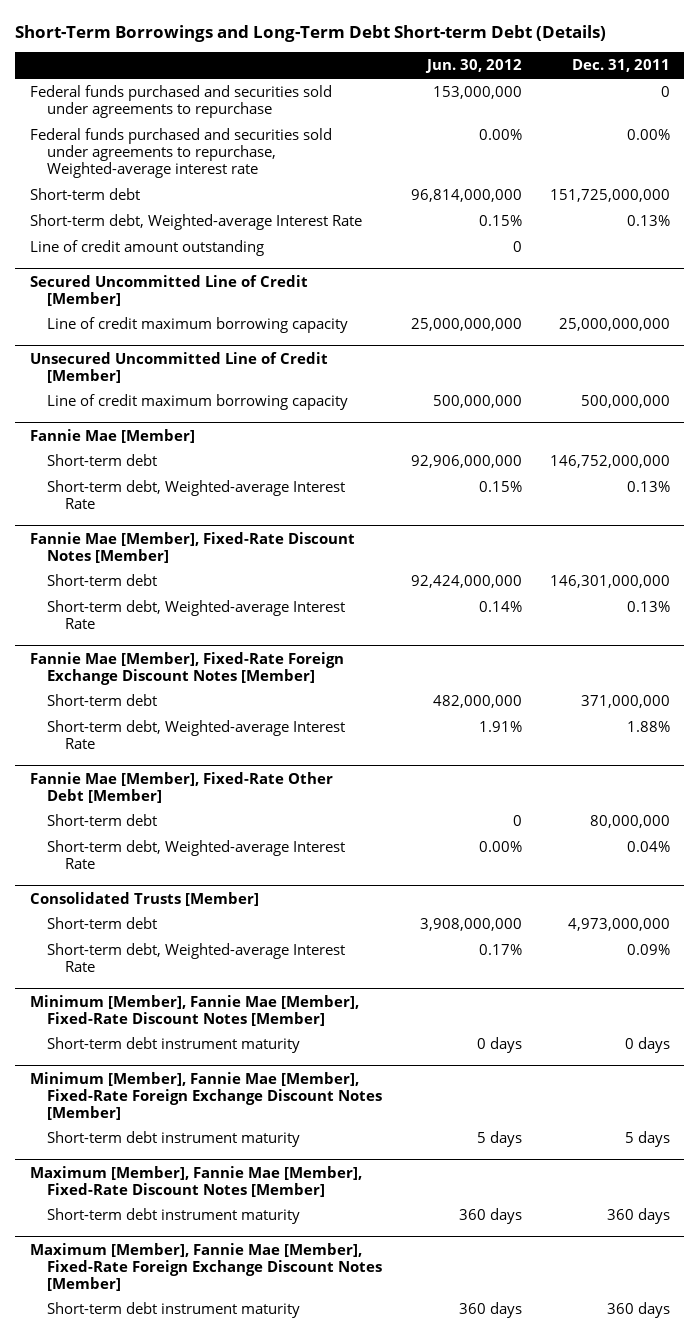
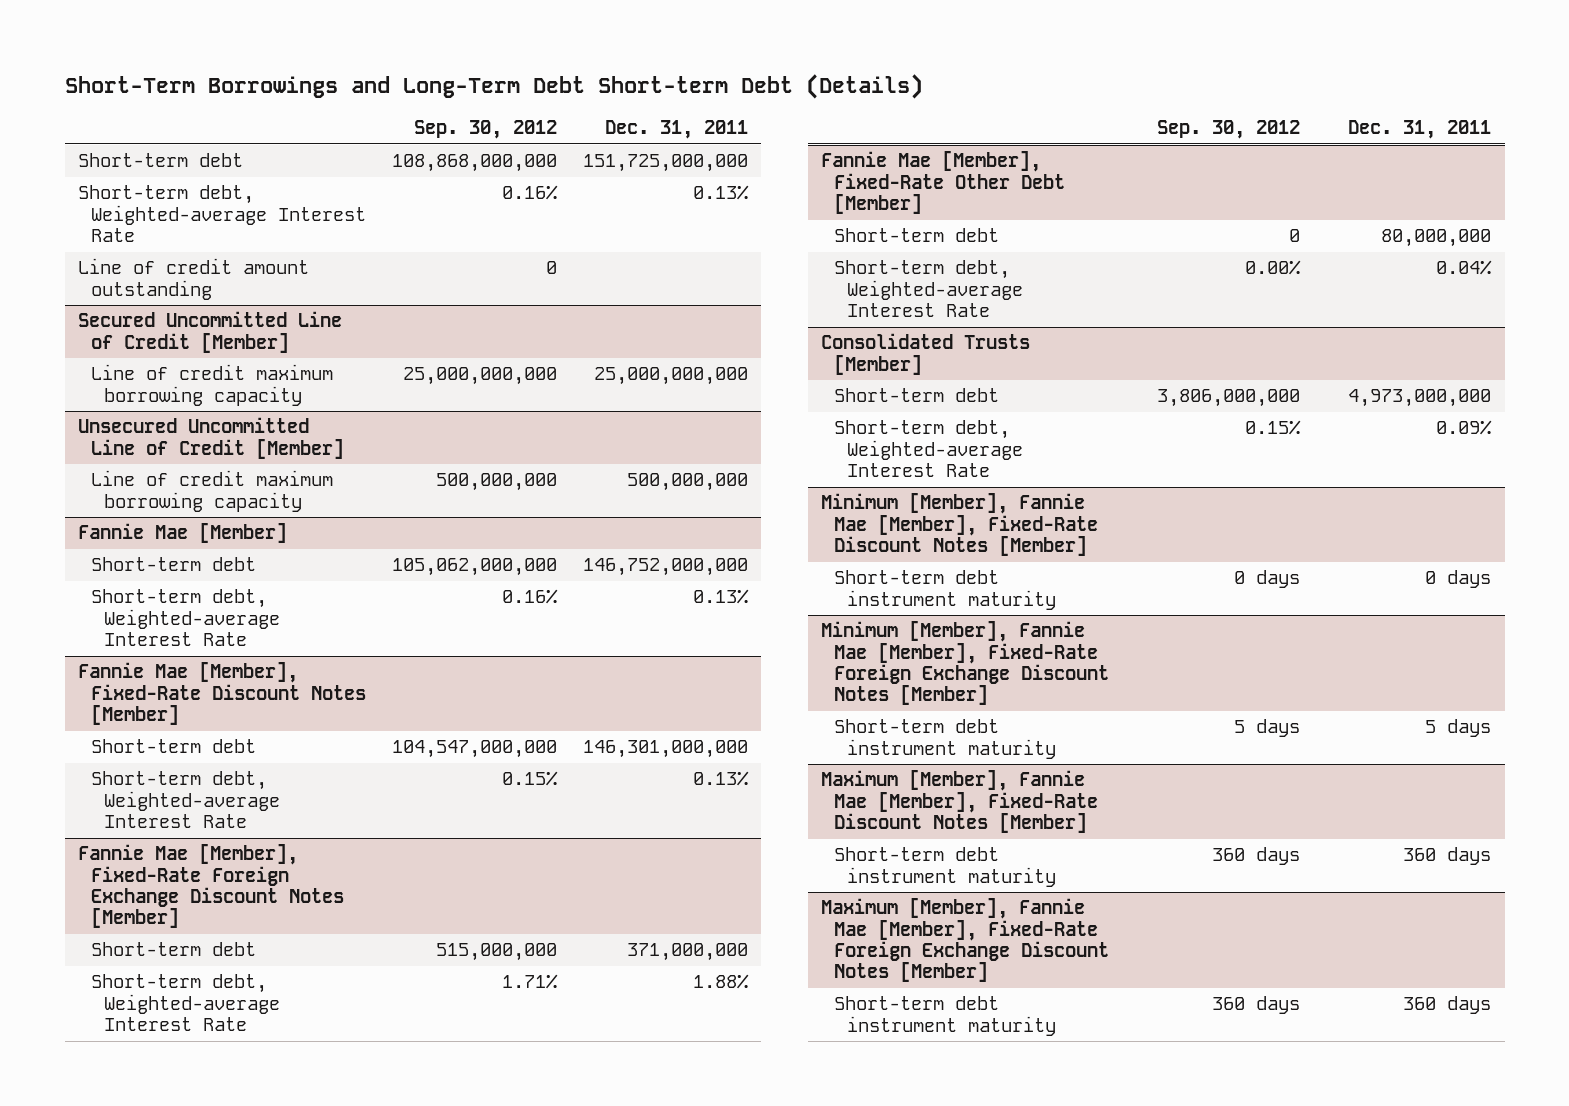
[424,59,522,74] Jun. 30, 2012 -> none
none -> [414,120,558,140] Sep. 30, 2012
[29,85,332,119] Federal funds purchased and securities sold under agreements to repurchase -> none
[29,128,332,179] Federal funds purchased and securities sold under agreements to repurchase, Weighted-average interest rate -> none

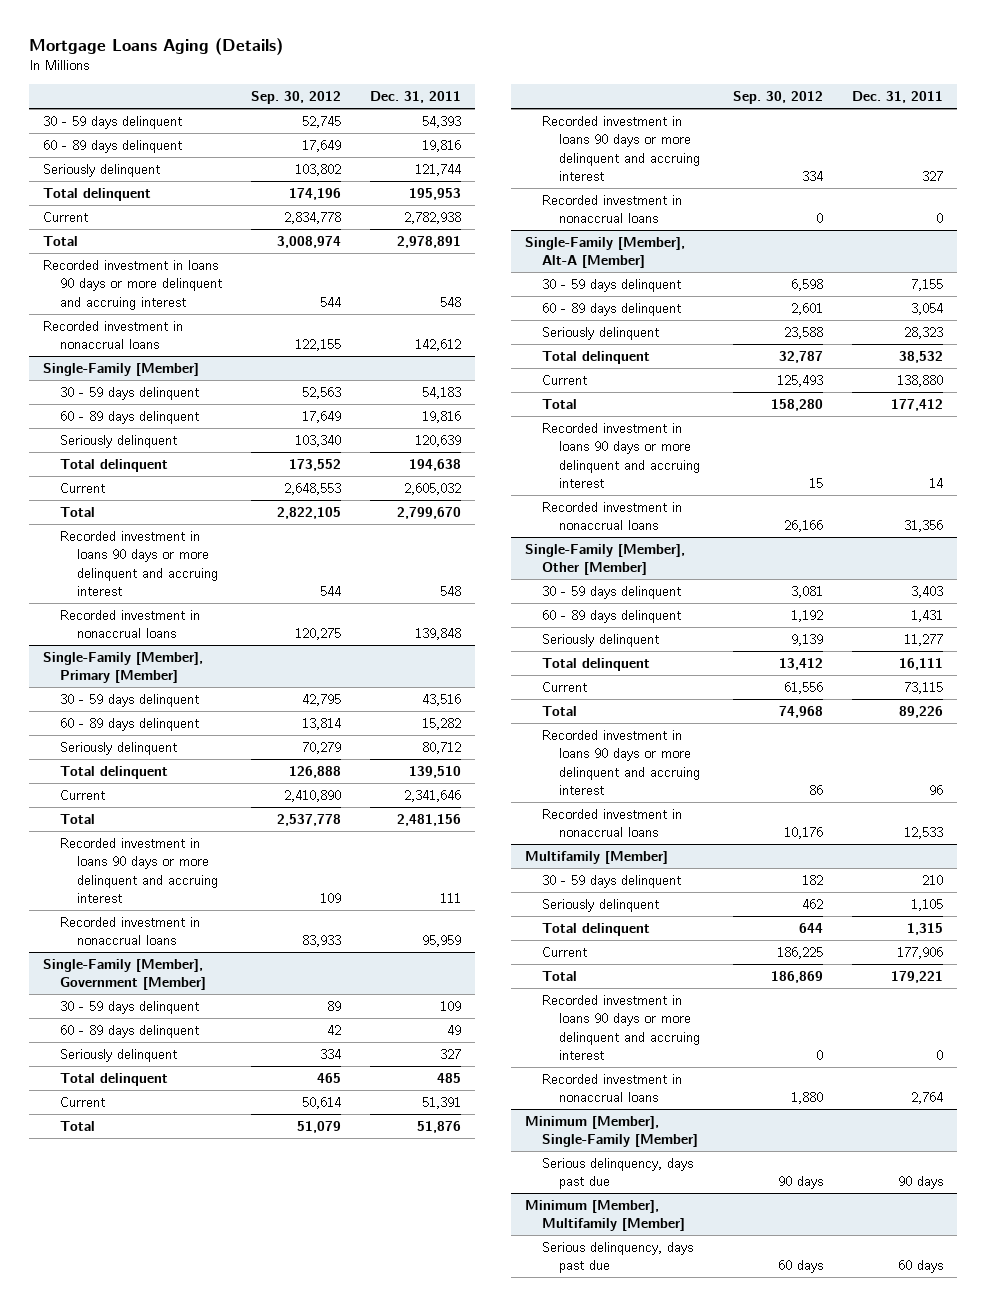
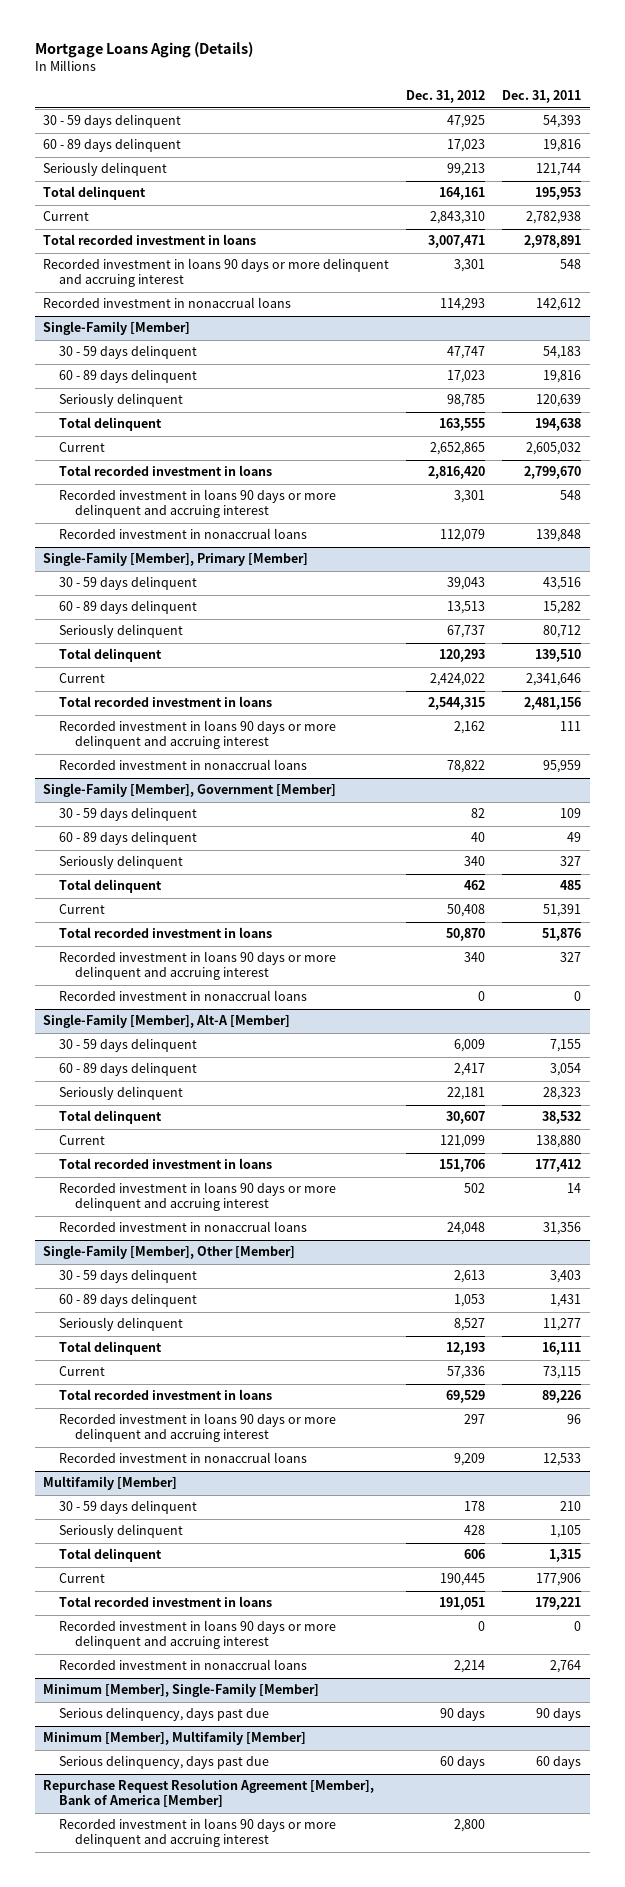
[251,91,342,105] Sep. 30, 2012 -> none
none -> [406,90,486,104] Dec. 31, 2012
[43,235,79,246] Total -> [43,234,257,246] Total recorded investment in loans
[60,506,96,517] Total -> [59,465,273,477] Total recorded investment in loans
[60,813,96,824] Total -> [59,696,273,708] Total recorded investment in loans
[60,1120,96,1131] Total -> [59,927,273,939] Total recorded investment in loans
[542,398,578,409] Total -> [59,1158,273,1170] Total recorded investment in loans
[542,705,578,716] Total -> [59,1389,273,1401] Total recorded investment in loans
[542,970,578,981] Total -> [59,1596,273,1608] Total recorded investment in loans
none -> [43,1779,375,1808] Repurchase Request Resolution Agreement [Member], Bank of America [Member]
none -> [59,1818,337,1848] Recorded investment in loans 90 days or more delinquent and accruing interest

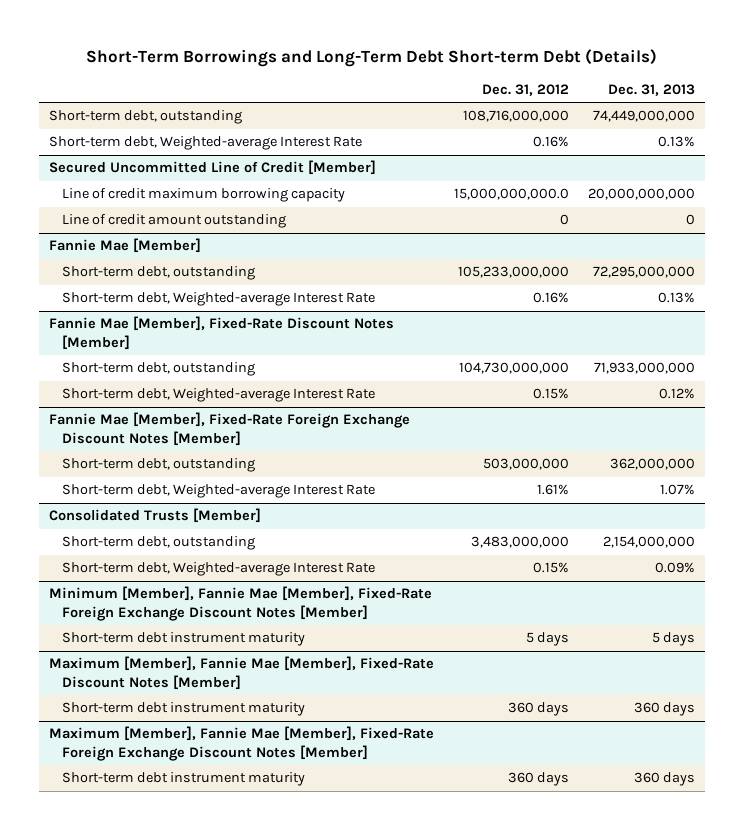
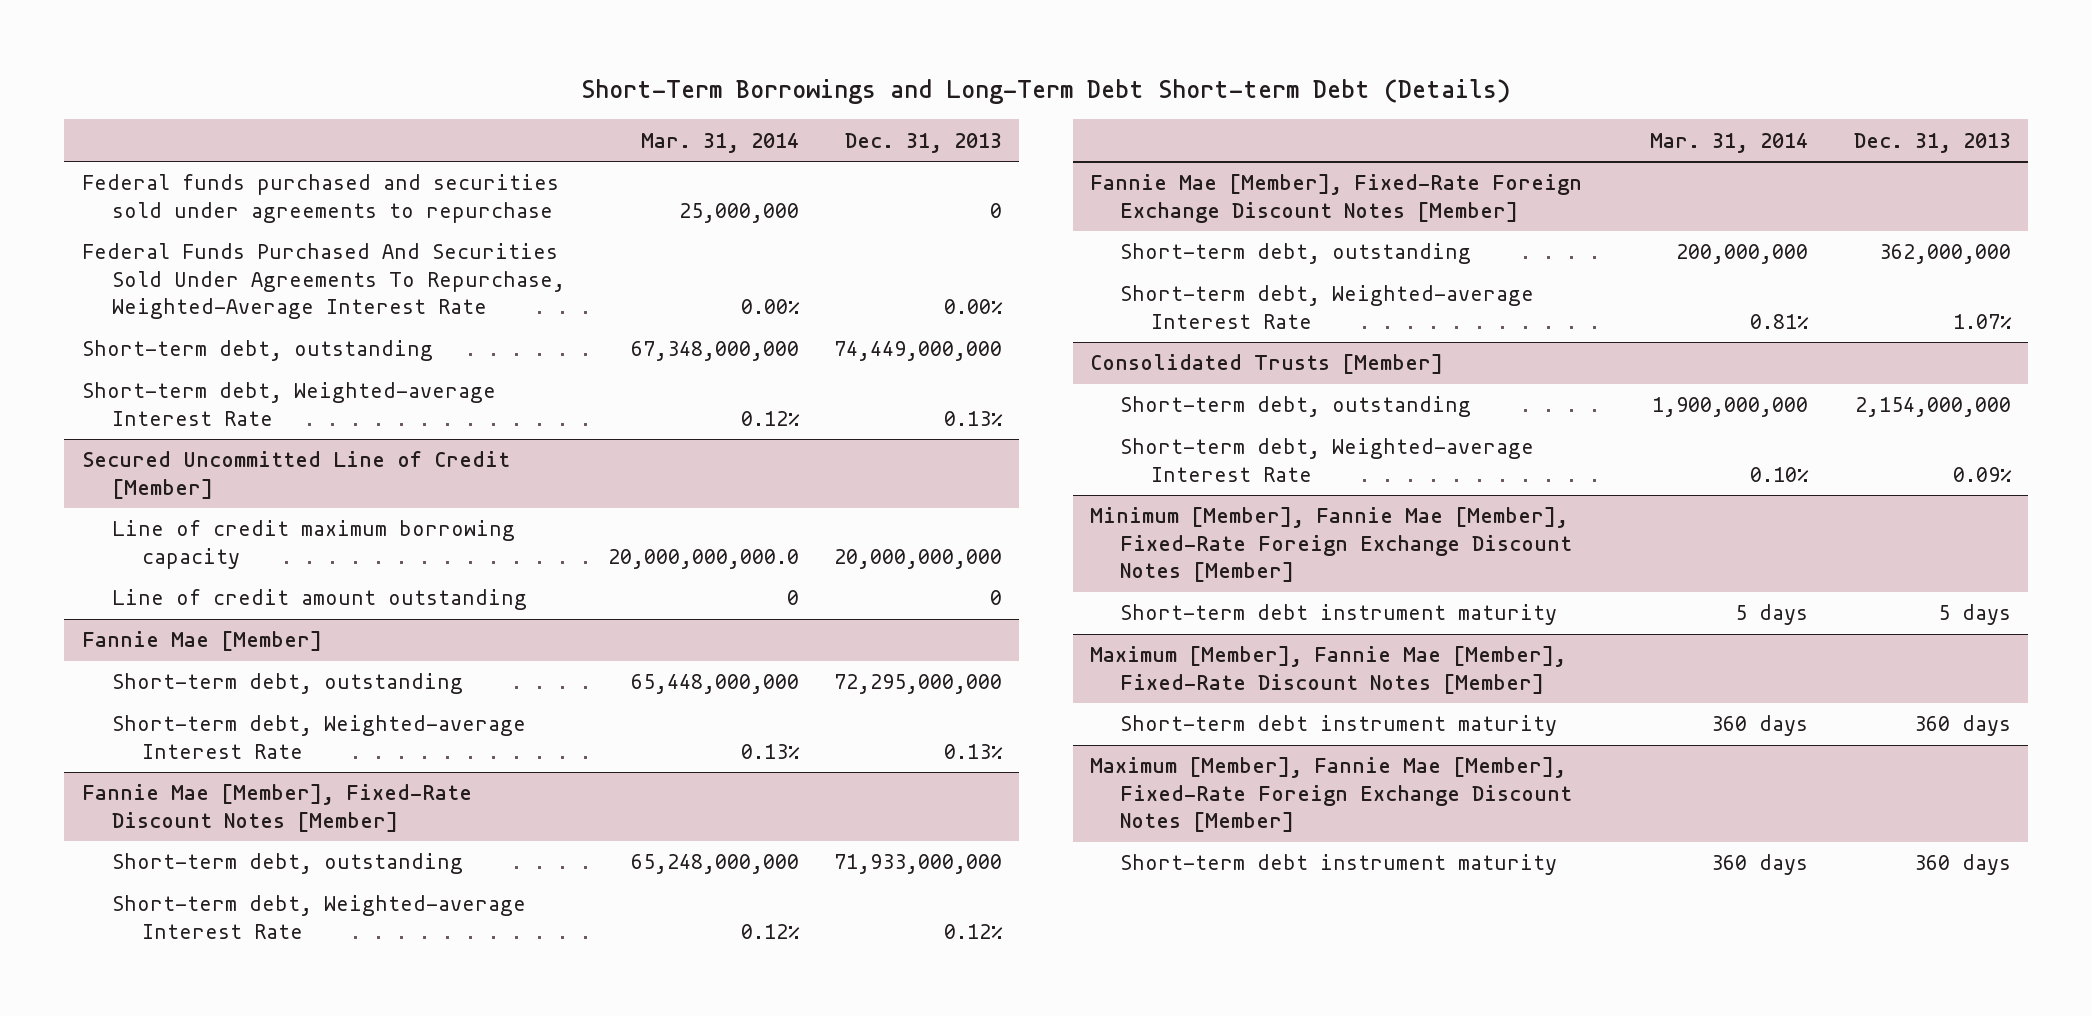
[481,83,569,96] Dec. 31, 2012 -> none
none -> [641,132,800,153] Mar. 31, 2014
none -> [81,174,559,223] Federal funds purchased and securities sold under agreements to repurchase
none -> [81,243,565,320] Federal Funds Purchased And Securities Sold Under Agreements To Repurchase, Weighted-Average Interest Rate

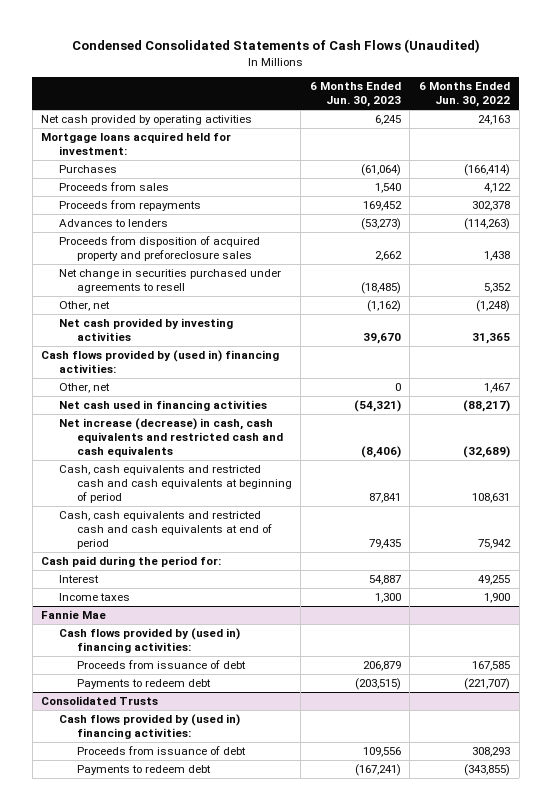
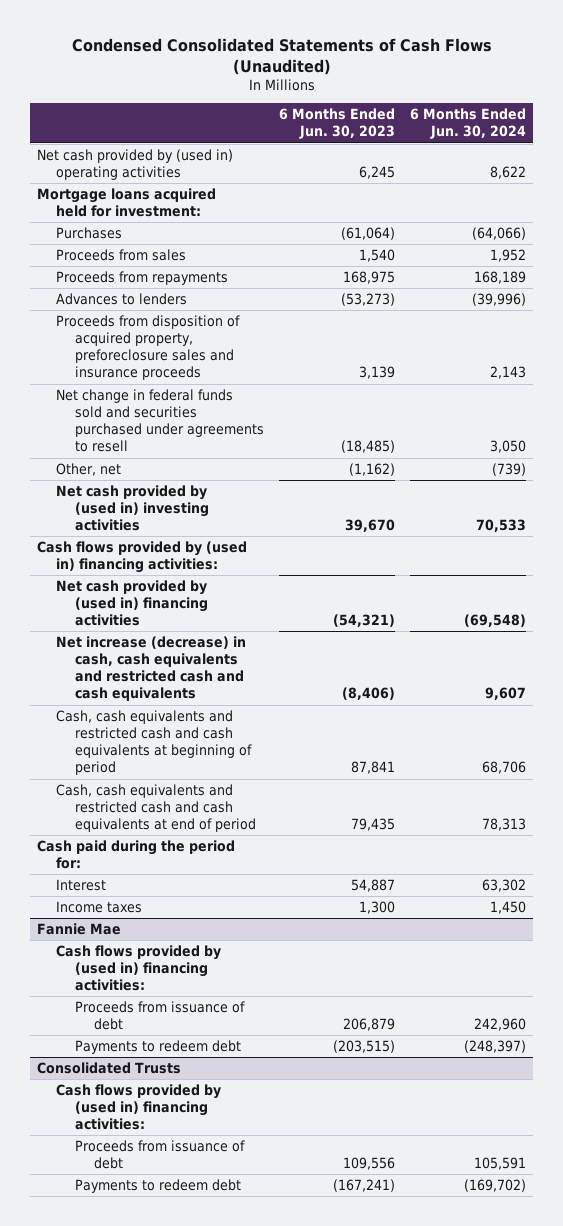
[419,82,511,108] 6 Months Ended Jun. 30, 2022 -> none
none -> [409,108,526,140] 6 Months Ended Jun. 30, 2024
[41,115,253,126] Net cash provided by operating activities -> [37,149,234,181] Net cash provided by (used in) operating activities
[362,201,402,212] 169,452 -> [342,271,395,285] 168,975
[58,236,260,262] Proceeds from disposition of acquired property and preforeclosure sales -> [55,315,240,381] Proceeds from disposition of acquired property, preforeclosure sales and insurance proceeds
[374,251,402,262] 2,662 -> [358,366,395,380] 3,139
[58,269,281,294] Net change in securities purchased under agreements to resell -> [55,389,264,453] Net change in federal funds sold and securities purchased under agreements to resell
[58,318,233,342] Net cash provided by investing activities -> [55,485,209,532] Net cash provided by (used in) investing activities
[58,383,110,394] Other, net -> none
[58,400,267,412] Net cash used in financing activities -> [55,580,208,627] Net cash provided by (used in) financing activities

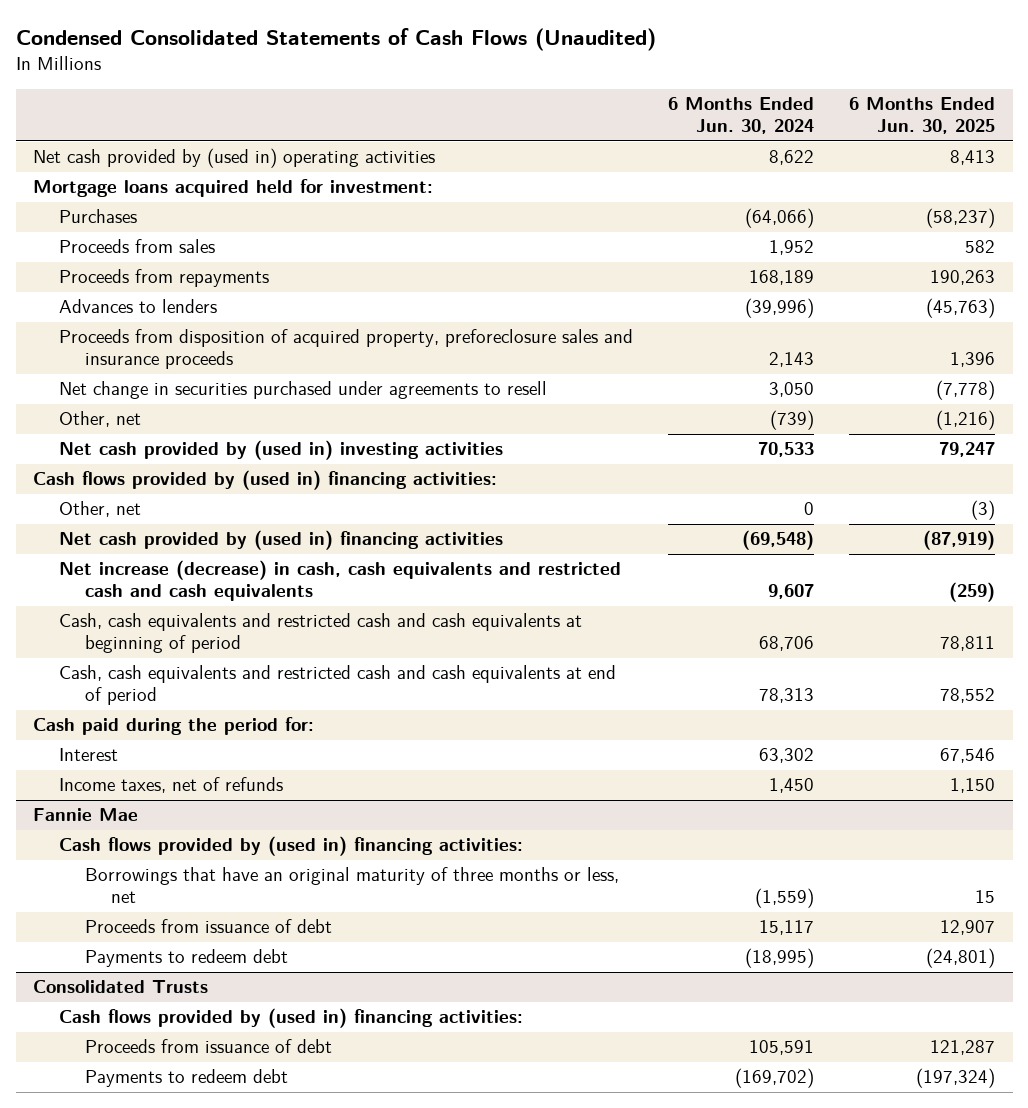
[278,108,395,140] 6 Months Ended Jun. 30, 2023 -> none
none -> [849,97,996,135] 6 Months Ended Jun. 30, 2025
[55,389,264,453] Net change in federal funds sold and securities purchased under agreements to resell -> [59,381,548,400] Net change in securities purchased under agreements to resell
none -> [59,501,142,518] Other, net
[55,901,142,914] Income taxes -> [59,777,284,794] Income taxes, net of refunds
none -> [85,867,620,904] Borrowings that have an original maturity of three months or less, net
[473,1018,526,1032] 242,960 -> [759,920,815,936] 15,117
[463,1040,526,1054] (248,397) -> [745,948,815,969] (18,995)

